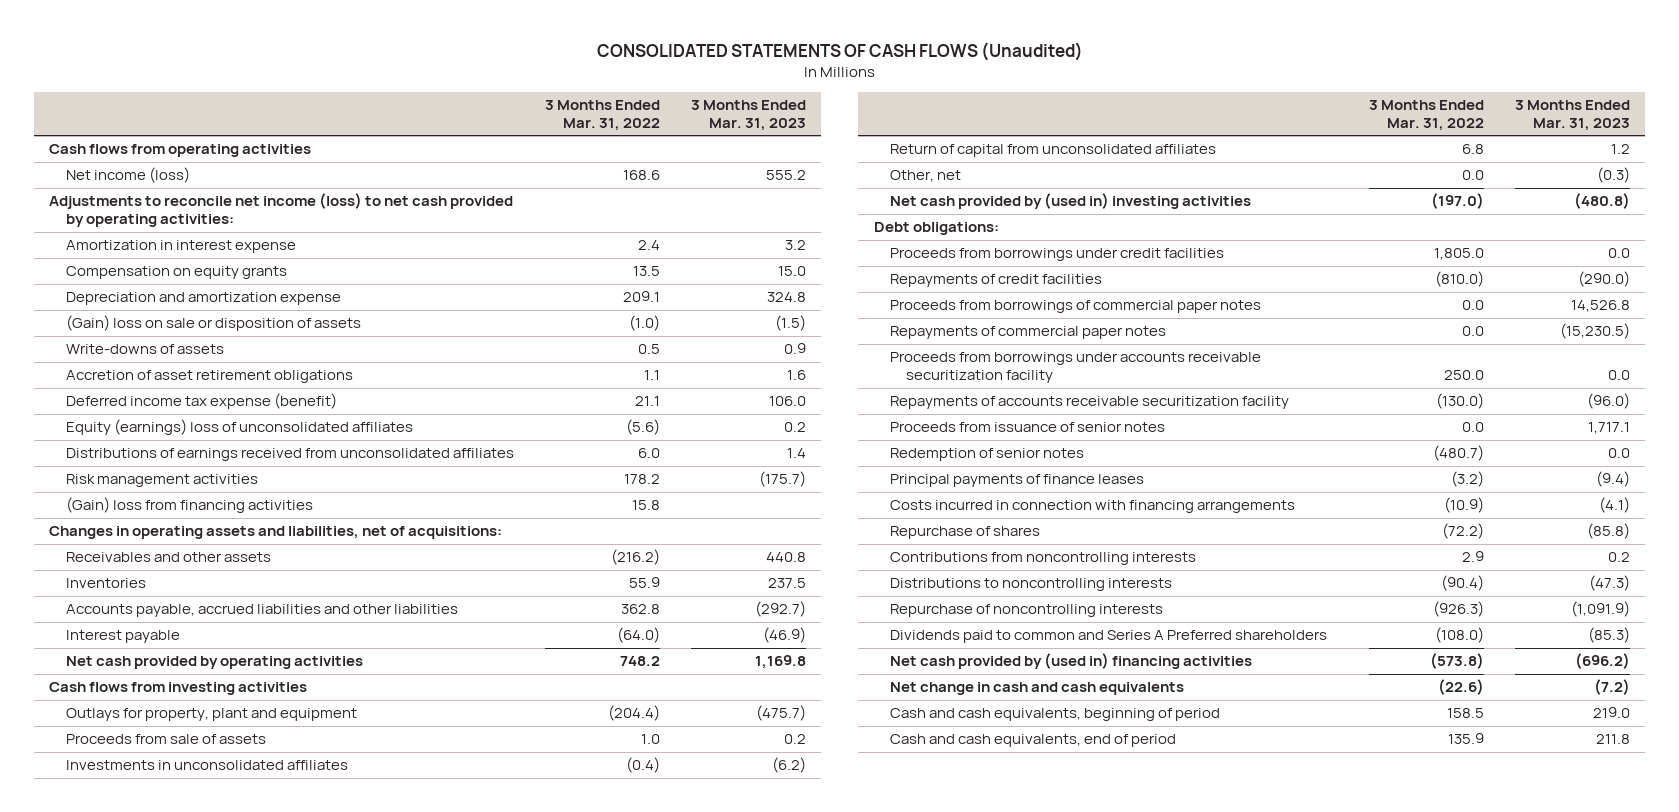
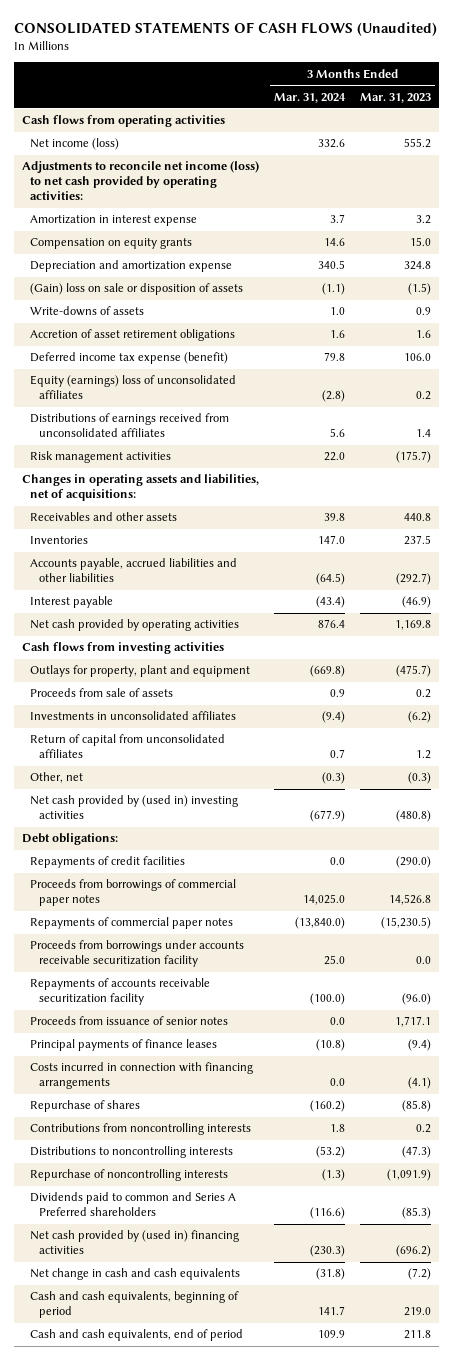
[544,99,660,131] 3 Months Ended Mar. 31, 2022 -> none
none -> [274,92,347,103] Mar. 31, 2024
[65,497,313,514] (Gain) loss from financing activities -> none
[889,248,1224,262] Proceeds from borrowings under credit facilities -> none
[889,448,1084,462] Redemption of senior notes -> none

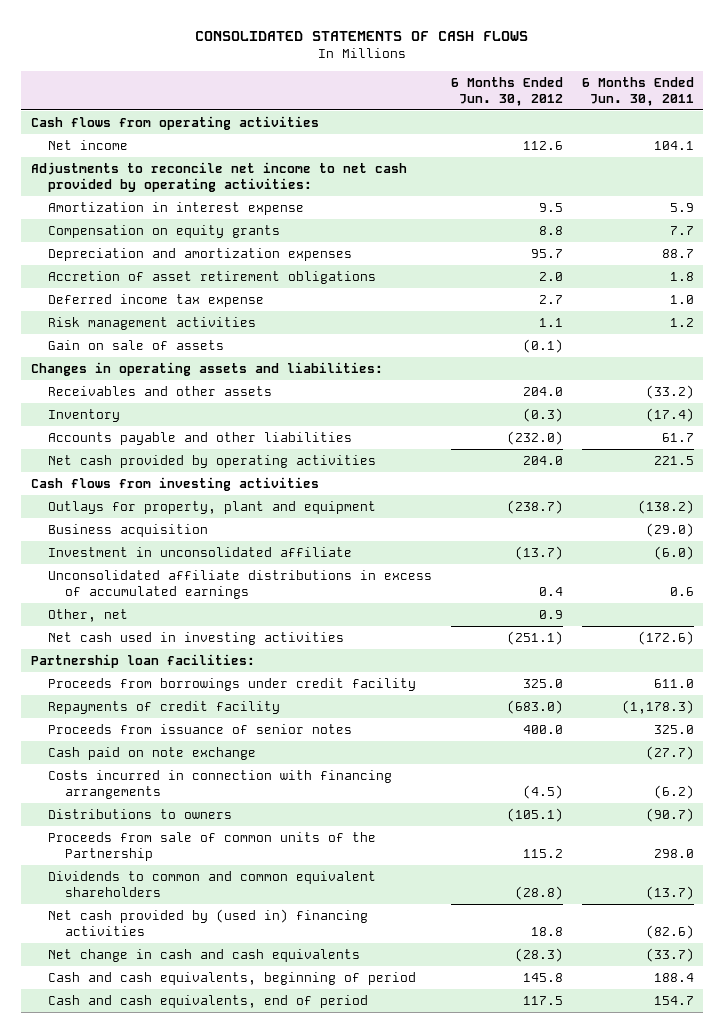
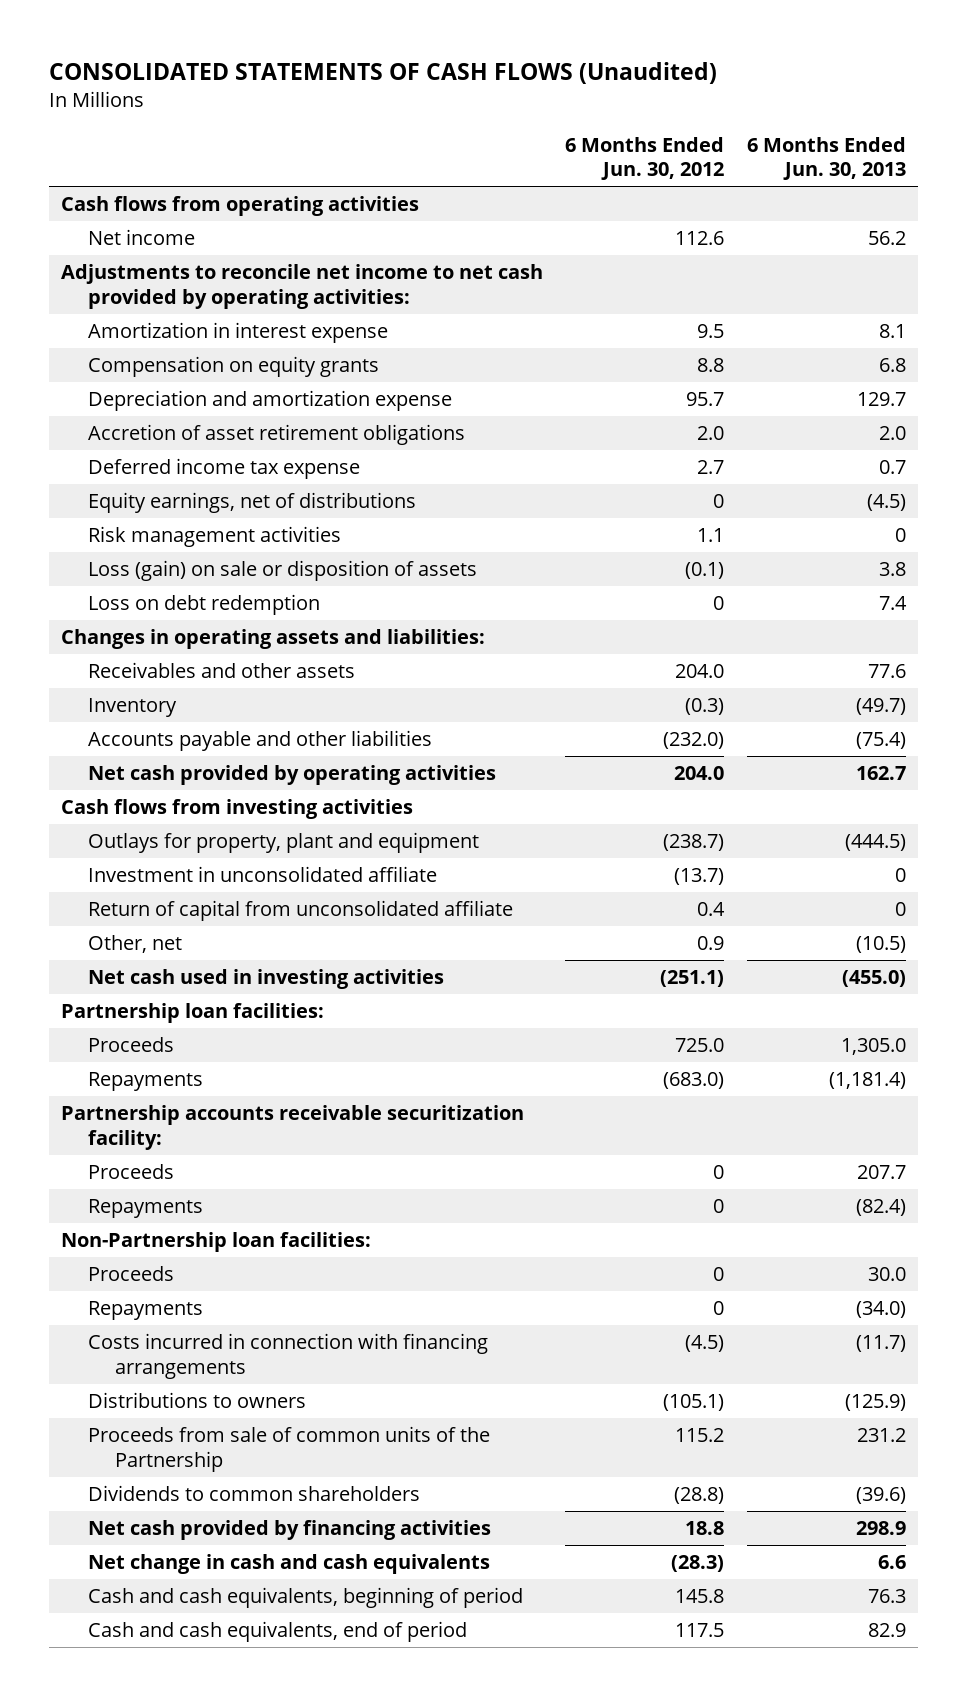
[195,30,529,41] CONSOLIDATED STATEMENTS OF CASH FLOWS -> [49,62,718,85] CONSOLIDATED STATEMENTS OF CASH FLOWS (Unaudited)
[581,76,694,106] 6 Months Ended Jun. 30, 2011 -> none
none -> [747,136,907,181] 6 Months Ended Jun. 30, 2013
[47,248,352,262] Depreciation and amortization expenses -> [87,390,452,412] Depreciation and amortization expense
none -> [87,492,416,514] Equity earnings, net of distributions
[47,340,224,351] Gain on sale of assets -> [87,560,477,582] Loss (gain) on sale or disposition of assets
none -> [87,594,320,616] Loss on debt redemption
[47,524,208,538] Business acquisition -> none
[47,570,432,599] Unconsolidated affiliate distributions in excess of accumulated earnings -> [87,900,513,922] Return of capital from unconsolidated affiliate
[47,678,416,692] Proceeds from borrowings under credit facility -> none
[47,724,352,735] Proceeds from issuance of senior notes -> none
[47,747,256,761] Cash paid on note exchange -> none
none -> [87,1037,174,1053] Proceeds
[47,701,280,715] Repayments of credit facility -> [87,1072,203,1092] Repayments
none -> [60,1105,524,1150] Partnership accounts receivable securitization facility:
none -> [87,1164,174,1180] Proceeds
none -> [87,1199,203,1219] Repayments
none -> [60,1232,371,1253] Non-Partnership loan facilities:
none -> [87,1266,174,1282] Proceeds
none -> [87,1301,203,1321] Repayments
[47,871,376,897] Dividends to common and common equivalent shareholders -> [87,1485,420,1502] Dividends to common shareholders
[47,909,368,936] Net cash provided by (used in) financing activities -> [87,1520,491,1541] Net cash provided by financing activities

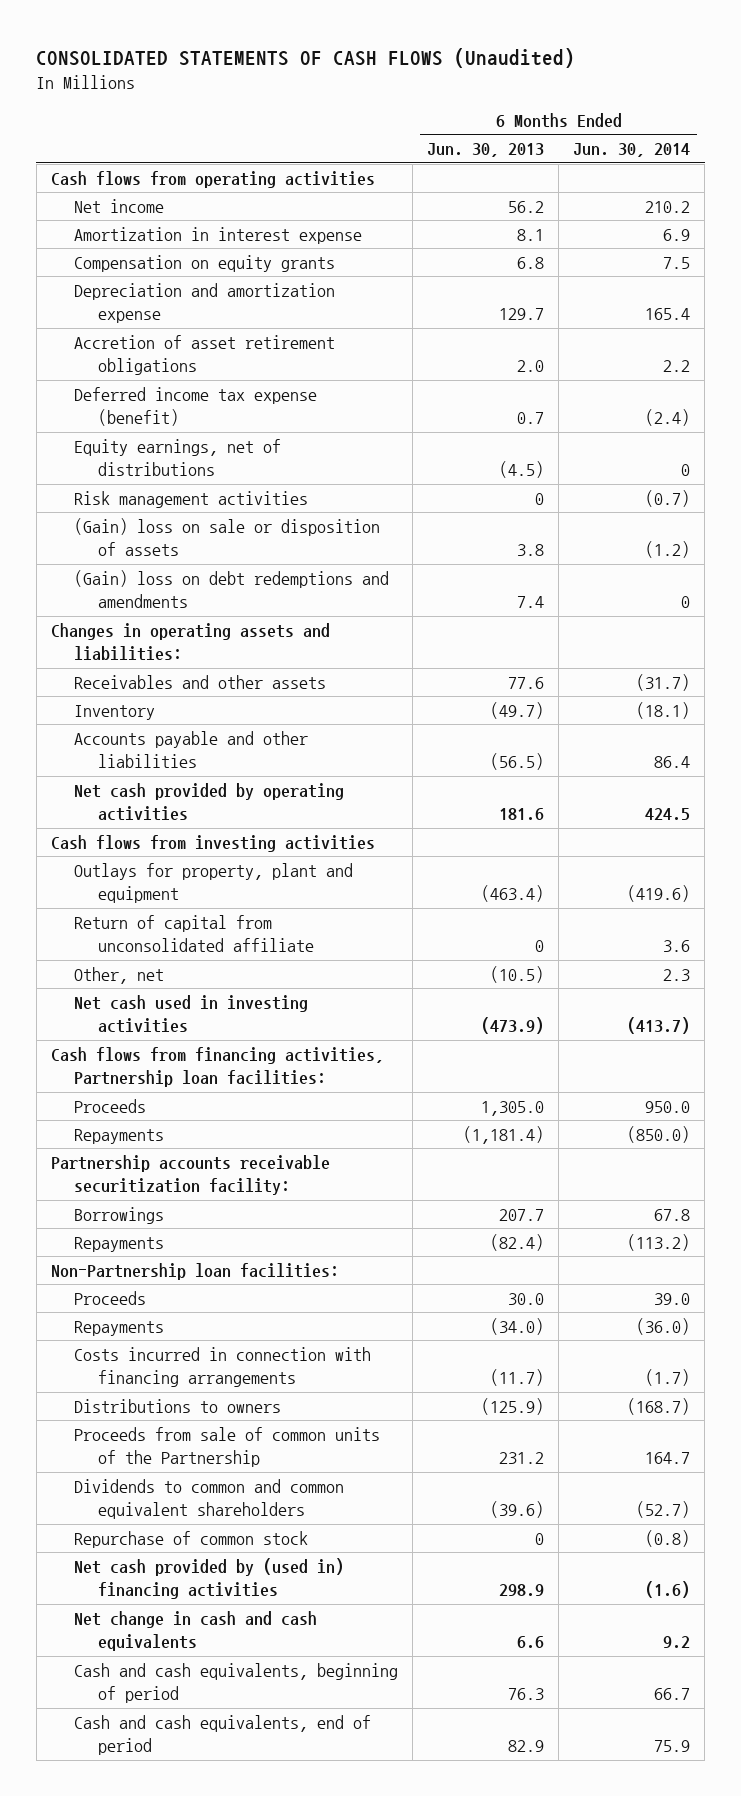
[565,136,725,181] 6 Months Ended Jun. 30, 2012 -> none
none -> [573,143,691,158] Jun. 30, 2014
[60,264,543,309] Adjustments to reconcile net income to net cash provided by operating activities: -> none
[87,458,360,480] Deferred income tax expense -> [74,386,318,427] Deferred income tax expense (benefit)
[87,560,477,582] Loss (gain) on sale or disposition of assets -> [74,517,381,557] (Gain) loss on sale or disposition of assets
[87,594,320,616] Loss on debt redemption -> [74,569,390,609] (Gain) loss on debt redemptions and amendments
[856,732,907,750] (75.4) -> [490,753,545,771] (56.5)
[856,766,907,781] 162.7 -> [499,808,545,821] 181.6
[87,866,437,883] Investment in unconsolidated affiliate -> none
[845,834,907,852] (444.5) -> [481,885,545,903] (463.4)
[842,970,907,988] (455.0) -> [481,1017,545,1035] (473.9)
[60,1003,324,1024] Partnership loan facilities: -> [50,1046,384,1088] Cash flows from financing activities, Partnership loan facilities:
[87,1164,174,1180] Proceeds -> [74,1206,165,1224] Borrowings
[87,1485,420,1502] Dividends to common shareholders -> [74,1478,345,1520] Dividends to common and common equivalent shareholders
none -> [74,1530,309,1548] Repurchase of common stock
[87,1520,491,1541] Net cash provided by financing activities -> [74,1557,345,1600] Net cash provided by (used in) financing activities

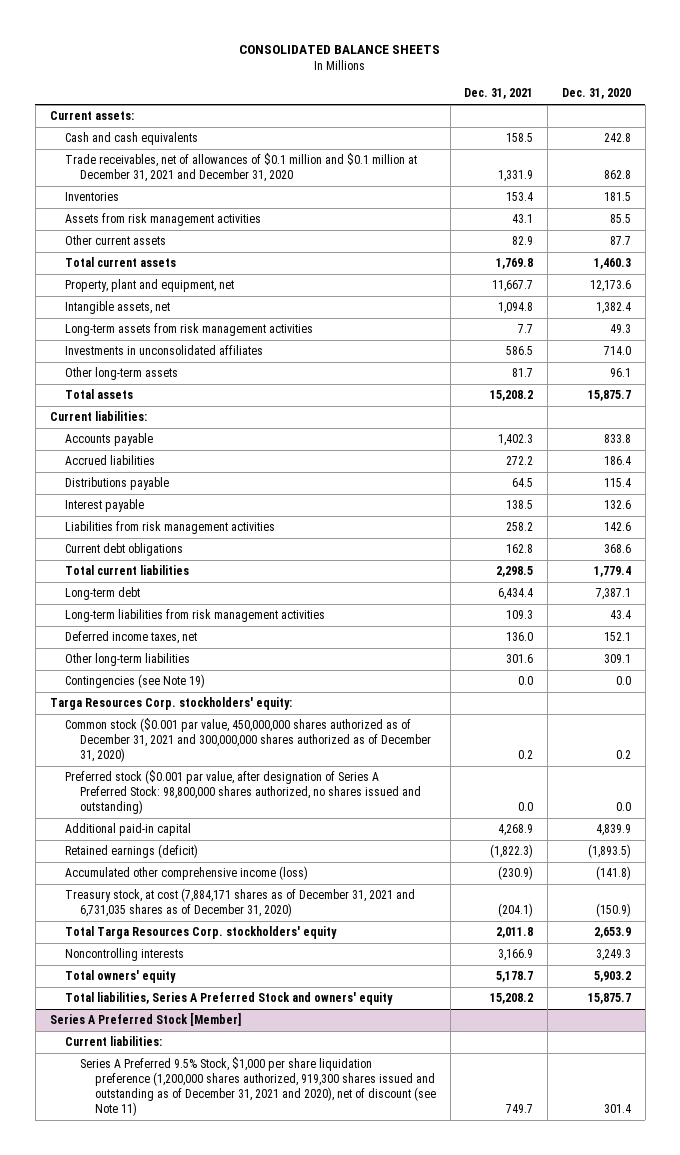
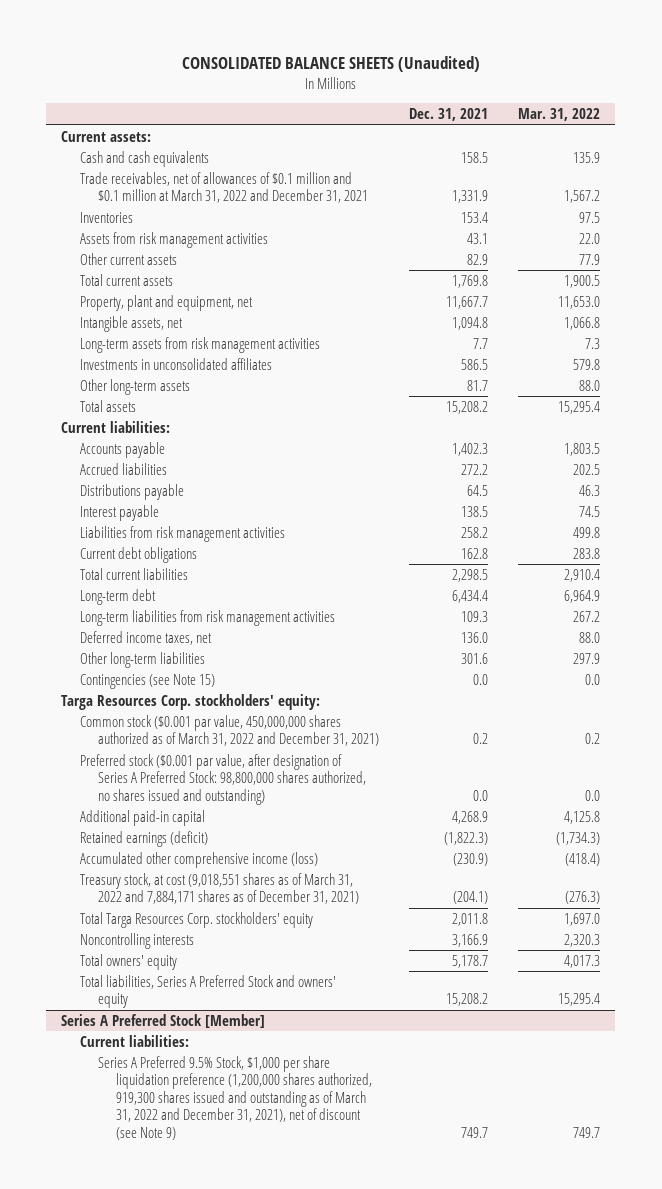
[239,44,441,54] CONSOLIDATED BALANCE SHEETS -> [181,56,480,73] CONSOLIDATED BALANCE SHEETS (Unaudited)
[561,88,631,100] Dec. 31, 2020 -> none
none -> [518,108,601,122] Mar. 31, 2022
[64,153,417,183] Trade receivables, net of allowances of $0.1 million and $0.1 million at December 31, 2021 and December 31, 2020 -> [79,171,368,204] Trade receivables, net of allowances of $0.1 million and $0.1 million at March 31, 2022 and December 31, 2021
[64,674,205,689] Contingencies (see Note 19) -> [79,673,215,689] Contingencies (see Note 15)
[64,718,431,762] Common stock ($0.001 par value, 450,000,000 shares authorized as of December 31, 2021 and 300,000,000 shares authorized as of December 31, 2020) -> [79,714,379,747] Common stock ($0.001 par value, 450,000,000 shares authorized as of March 31, 2022 and December 31, 2021)
[64,888,415,918] Treasury stock, at cost (7,884,171 shares as of December 31, 2021 and 6,731,035 shares as of December 31, 2020) -> [79,872,359,905] Treasury stock, at cost (9,018,551 shares as of March 31, 2022 and 7,884,171 shares as of December 31, 2021)
[79,1057,437,1116] Series A Preferred 9.5% Stock, $1,000 per share liquidation preference (1,200,000 shares authorized, 919,300 shares issued and outstanding as of December 31, 2021 and 2020), net of discount (see Note 11) -> [97,1055,373,1140] Series A Preferred 9.5% Stock, $1,000 per share liquidation preference (1,200,000 shares authorized, 919,300 shares issued and outstanding as of March 31, 2022 and December 31, 2021), net of discount (see Note 9)

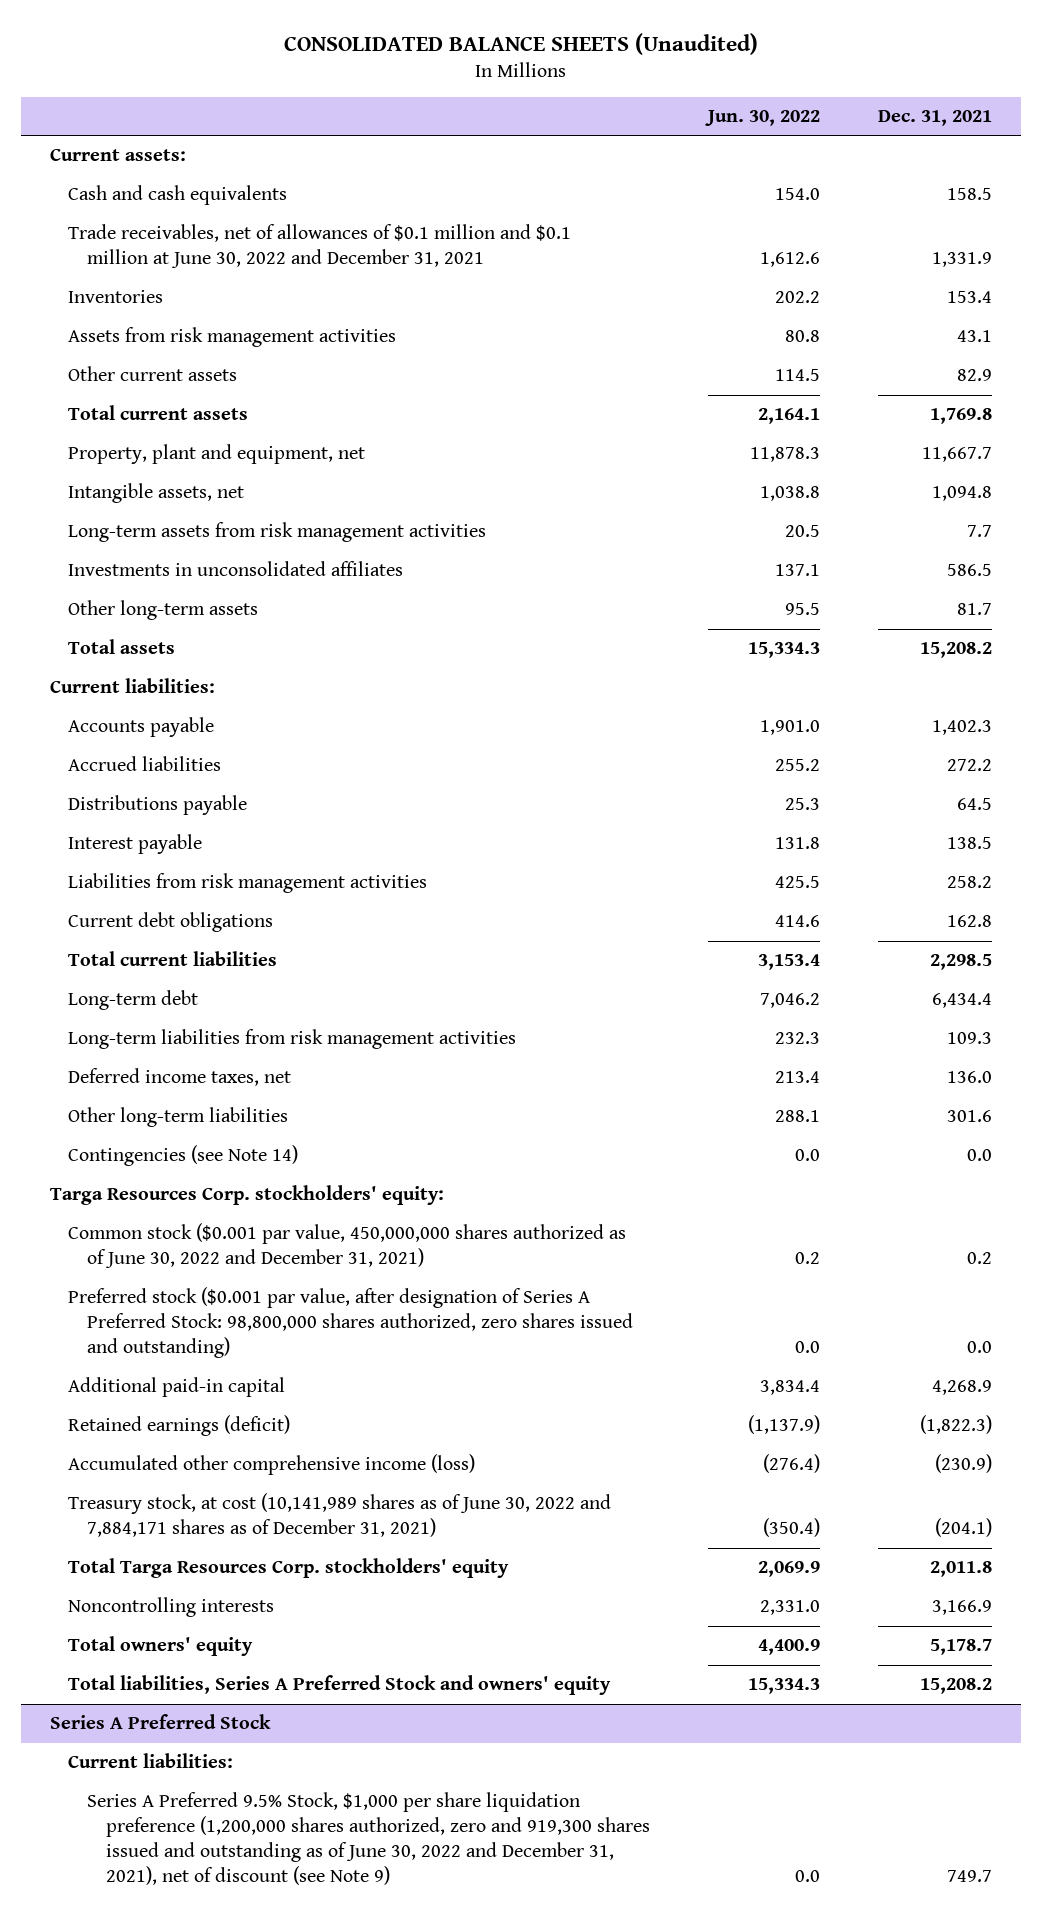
[518,108,601,122] Mar. 31, 2022 -> none
none -> [704,109,820,126] Jun. 30, 2022
[79,171,368,204] Trade receivables, net of allowances of $0.1 million and $0.1 million at March 31, 2022 and December 31, 2021 -> [68,224,572,269] Trade receivables, net of allowances of $0.1 million and $0.1 million at June 30, 2022 and December 31, 2021
[79,673,215,689] Contingencies (see Note 15) -> [68,1145,299,1167] Contingencies (see Note 14)
[79,714,379,747] Common stock ($0.001 par value, 450,000,000 shares authorized as of March 31, 2022 and December 31, 2021) -> [68,1223,627,1269] Common stock ($0.001 par value, 450,000,000 shares authorized as of June 30, 2022 and December 31, 2021)
[79,753,366,805] Preferred stock ($0.001 par value, after designation of Series A Preferred Stock: 98,800,000 shares authorized, no shares issued and outstanding) -> [68,1287,634,1359] Preferred stock ($0.001 par value, after designation of Series A Preferred Stock: 98,800,000 shares authorized, zero shares issued and outstanding)
[79,872,359,905] Treasury stock, at cost (9,018,551 shares as of March 31, 2022 and 7,884,171 shares as of December 31, 2021) -> [68,1493,612,1538] Treasury stock, at cost (10,141,989 shares as of June 30, 2022 and 7,884,171 shares as of December 31, 2021)
[61,1013,266,1028] Series A Preferred Stock [Member] -> [49,1714,271,1730] Series A Preferred Stock
[97,1055,373,1140] Series A Preferred 9.5% Stock, $1,000 per share liquidation preference (1,200,000 shares authorized, 919,300 shares issued and outstanding as of March 31, 2022 and December 31, 2021), net of discount (see Note 9) -> [87,1792,650,1886] Series A Preferred 9.5% Stock, $1,000 per share liquidation preference (1,200,000 shares authorized, zero and 919,300 shares issued and outstanding as of June 30, 2022 and December 31, 2021), net of discount (see Note 9)

